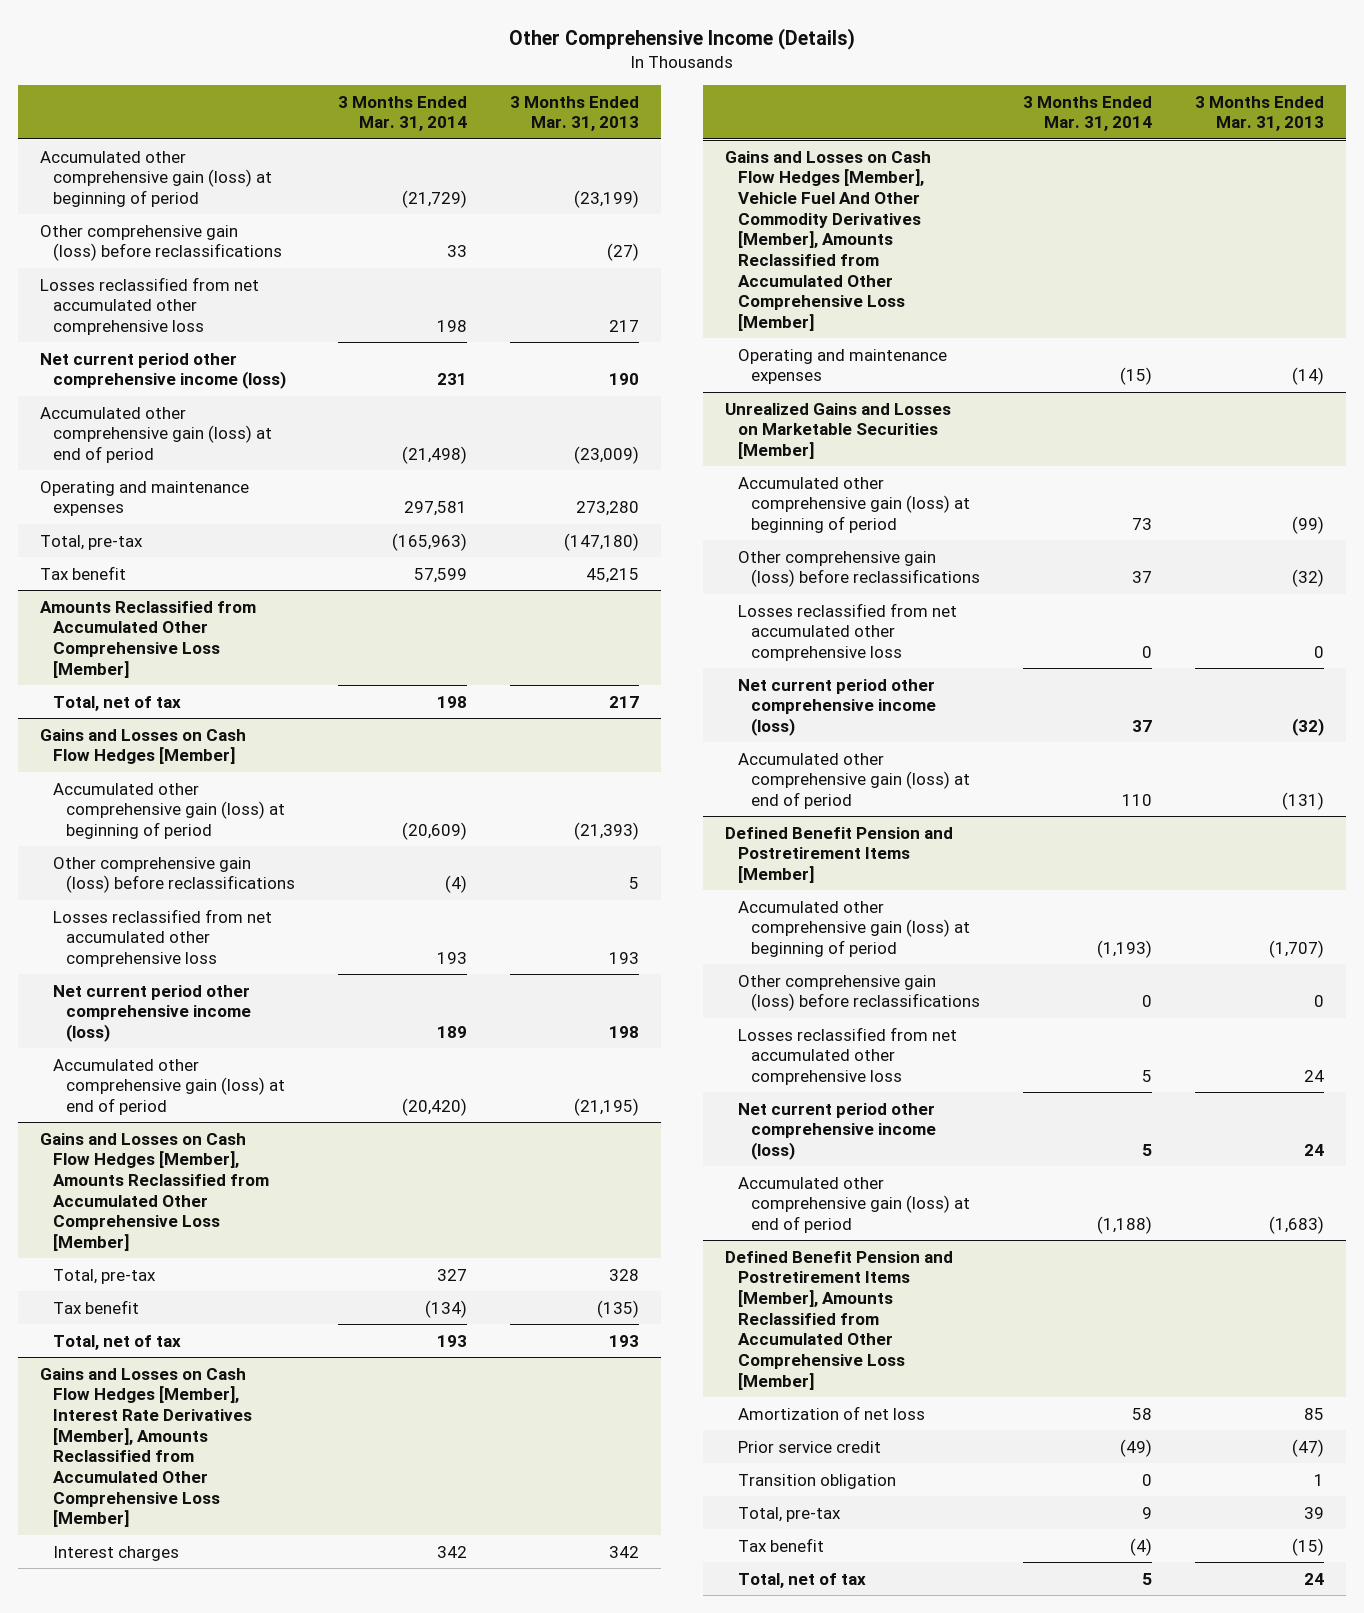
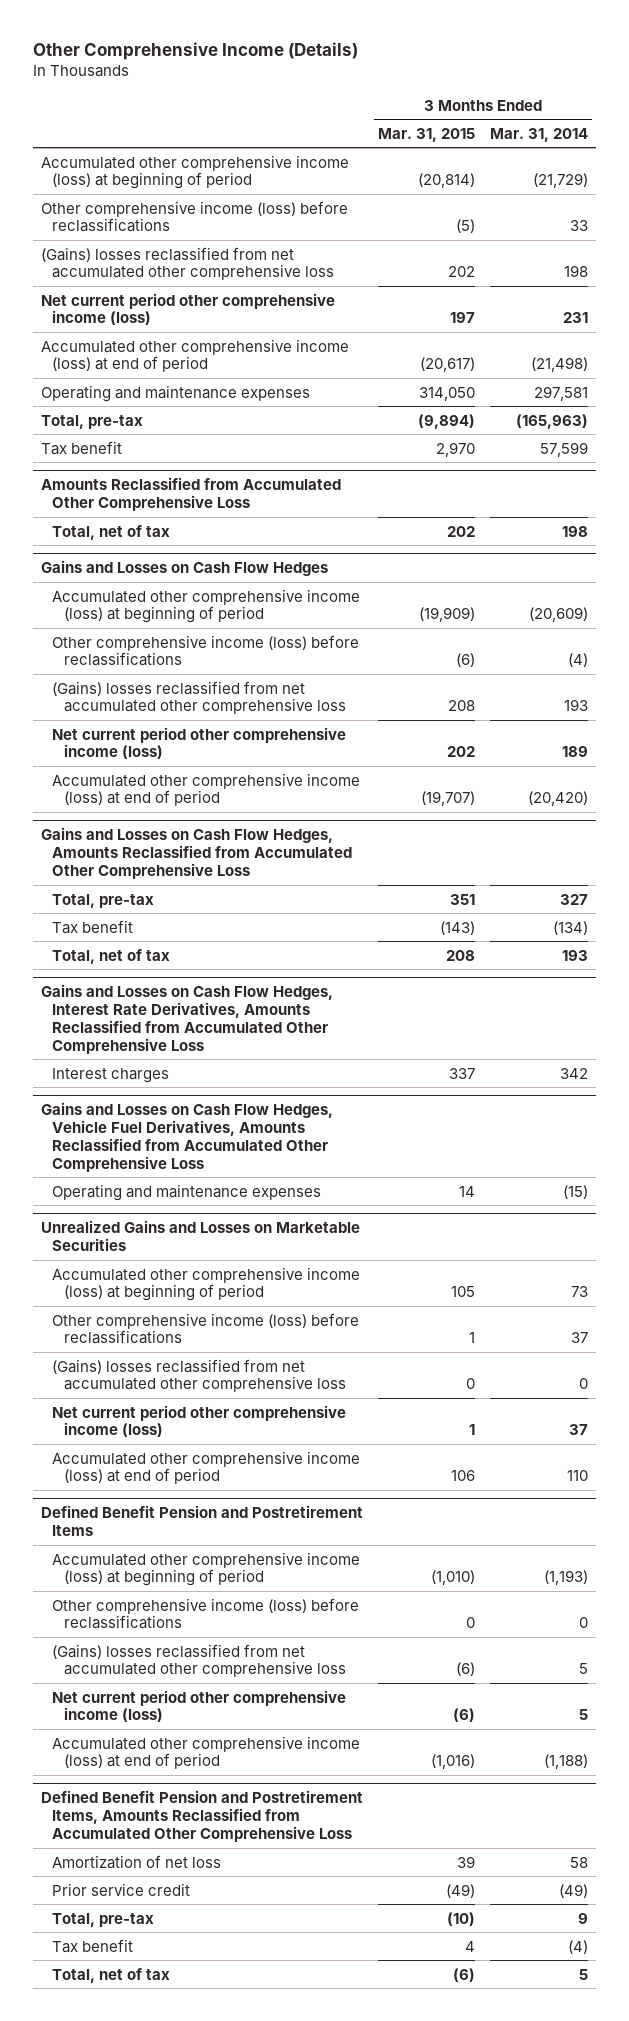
[510,95,640,132] 3 Months Ended Mar. 31, 2013 -> none
none -> [378,127,476,142] Mar. 31, 2015
[39,150,272,207] Accumulated other comprehensive gain (loss) at beginning of period -> [40,154,349,190] Accumulated other comprehensive income (loss) at beginning of period
[39,224,282,262] Other comprehensive gain (loss) before reclassifications -> [40,200,348,233] Other comprehensive income (loss) before reclassifications
[39,276,259,335] Losses reclassified from net accumulated other comprehensive loss -> [40,246,335,281] (Gains) losses reclassified from net accumulated other comprehensive loss
[39,406,272,463] Accumulated other comprehensive gain (loss) at end of period -> [40,338,349,373] Accumulated other comprehensive income (loss) at end of period
[39,600,256,678] Amounts Reclassified from Accumulated Other Comprehensive Loss [Member] -> [40,477,341,512] Amounts Reclassified from Accumulated Other Comprehensive Loss
[39,728,246,765] Gains and Losses on Cash Flow Hedges [Member] -> [40,560,328,577] Gains and Losses on Cash Flow Hedges
[52,782,285,839] Accumulated other comprehensive gain (loss) at beginning of period -> [52,588,361,624] Accumulated other comprehensive income (loss) at beginning of period
[52,856,295,894] Other comprehensive gain (loss) before reclassifications -> [52,634,360,667] Other comprehensive income (loss) before reclassifications
[52,908,272,967] Losses reclassified from net accumulated other comprehensive loss -> [52,680,346,715] (Gains) losses reclassified from net accumulated other comprehensive loss
[52,1058,285,1115] Accumulated other comprehensive gain (loss) at end of period -> [52,772,361,807] Accumulated other comprehensive income (loss) at end of period
[39,1132,269,1251] Gains and Losses on Cash Flow Hedges [Member], Amounts Reclassified from Accumulated Other Comprehensive Loss [Member] -> [40,827,353,879] Gains and Losses on Cash Flow Hedges, Amounts Reclassified from Accumulated Other Comprehensive Loss
[39,1367,252,1528] Gains and Losses on Cash Flow Hedges [Member], Interest Rate Derivatives [Member], Amounts Reclassified from Accumulated Other Comprehensive Loss [Member] -> [40,984,333,1054] Gains and Losses on Cash Flow Hedges, Interest Rate Derivatives, Amounts Reclassified from Accumulated Other Comprehensive Loss
[724,150,931,331] Gains and Losses on Cash Flow Hedges [Member], Vehicle Fuel And Other Commodity Derivatives [Member], Amounts Reclassified from Accumulated Other Comprehensive Loss [Member] -> [40,1102,333,1172] Gains and Losses on Cash Flow Hedges, Vehicle Fuel Derivatives, Amounts Reclassified from Accumulated Other Comprehensive Loss
[724,402,951,459] Unrealized Gains and Losses on Marketable Securities [Member] -> [40,1220,360,1252] Unrealized Gains and Losses on Marketable Securities
[737,476,970,533] Accumulated other comprehensive gain (loss) at beginning of period -> [52,1266,361,1302] Accumulated other comprehensive income (loss) at beginning of period
[737,550,980,588] Other comprehensive gain (loss) before reclassifications -> [52,1312,360,1345] Other comprehensive income (loss) before reclassifications
[737,602,957,661] Losses reclassified from net accumulated other comprehensive loss -> [52,1358,346,1393] (Gains) losses reclassified from net accumulated other comprehensive loss
[737,752,970,809] Accumulated other comprehensive gain (loss) at end of period -> [52,1450,361,1485] Accumulated other comprehensive income (loss) at end of period
[724,826,953,883] Defined Benefit Pension and Postretirement Items [Member] -> [40,1505,363,1537] Defined Benefit Pension and Postretirement Items
[737,900,970,957] Accumulated other comprehensive gain (loss) at beginning of period -> [52,1551,361,1587] Accumulated other comprehensive income (loss) at beginning of period
[737,974,980,1012] Other comprehensive gain (loss) before reclassifications -> [52,1597,360,1630] Other comprehensive income (loss) before reclassifications
[737,1026,957,1085] Losses reclassified from net accumulated other comprehensive loss -> [52,1643,346,1678] (Gains) losses reclassified from net accumulated other comprehensive loss
[737,1176,970,1233] Accumulated other comprehensive gain (loss) at end of period -> [52,1735,361,1770] Accumulated other comprehensive income (loss) at end of period
[724,1250,953,1390] Defined Benefit Pension and Postretirement Items [Member], Amounts Reclassified from Accumulated Other Comprehensive Loss [Member] -> [40,1790,363,1842] Defined Benefit Pension and Postretirement Items, Amounts Reclassified from Accumulated Other Comprehensive Loss
[737,1473,896,1489] Transition obligation -> none

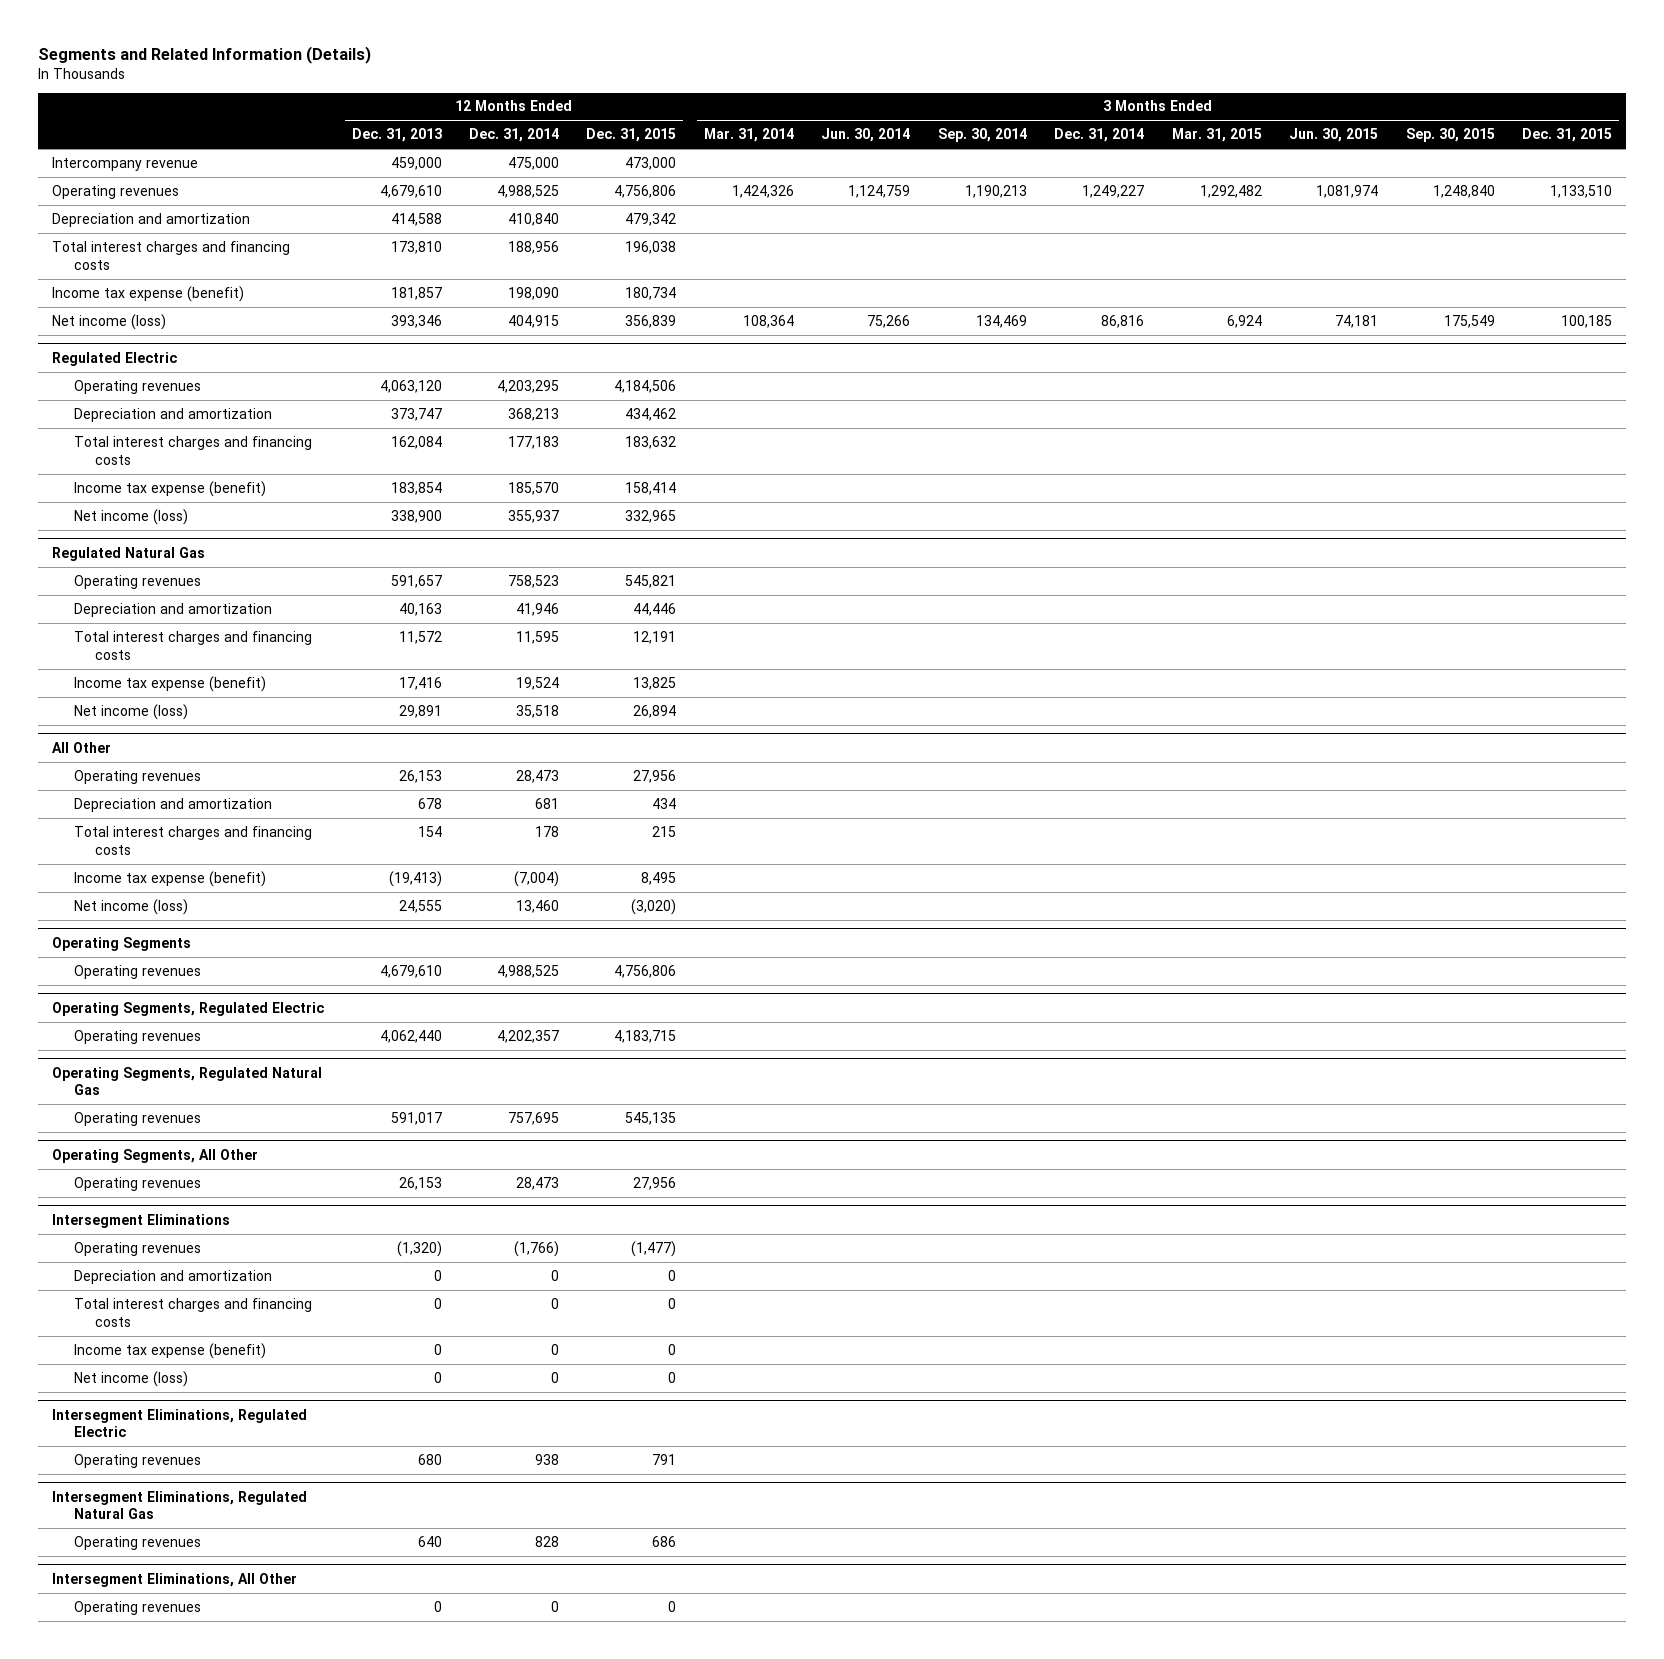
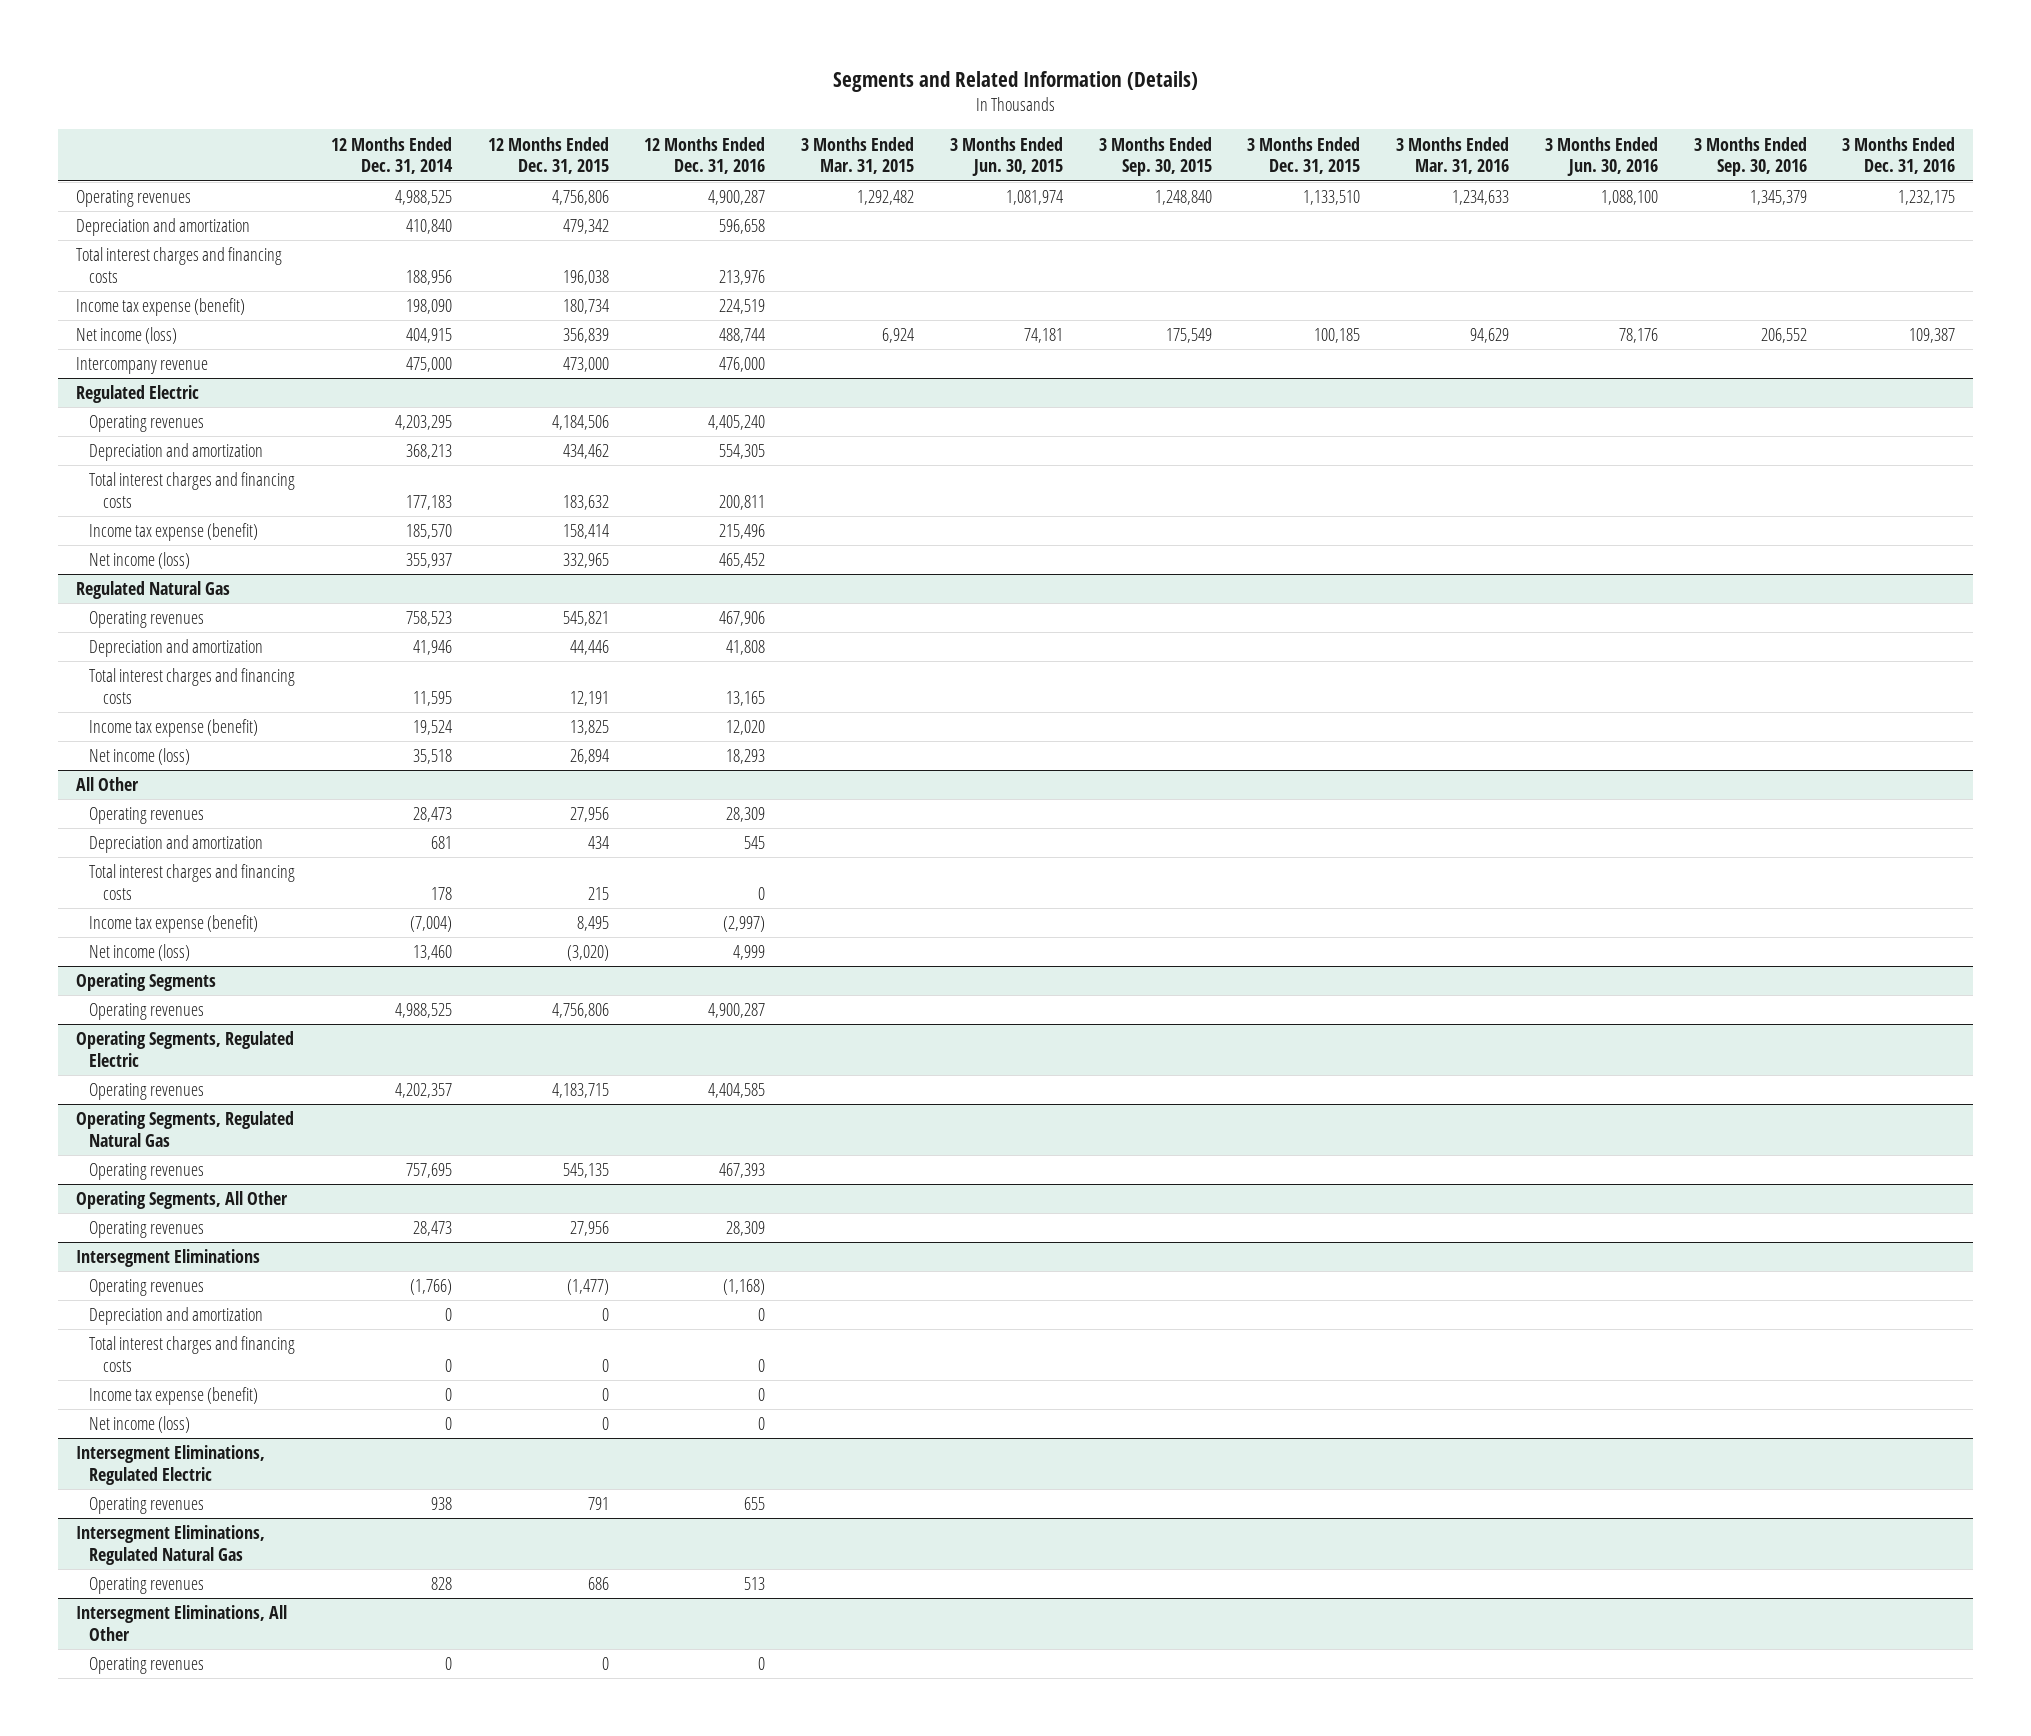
[351,128,442,143] Dec. 31, 2013 -> none
[703,128,794,143] Mar. 31, 2014 -> none
[821,128,911,143] Jun. 30, 2014 -> none
[937,128,1027,143] Sep. 30, 2014 -> none
[1054,128,1145,143] Dec. 31, 2014 -> none
none -> [644,136,766,175] 12 Months Ended Dec. 31, 2016
none -> [1396,136,1510,175] 3 Months Ended Mar. 31, 2016
none -> [1544,136,1658,177] 3 Months Ended Jun. 30, 2016
none -> [1693,136,1807,177] 3 Months Ended Sep. 30, 2016
none -> [1842,136,1956,175] 3 Months Ended Dec. 31, 2016
[52,156,199,171] Intercompany revenue -> [76,357,209,375] Intercompany revenue

